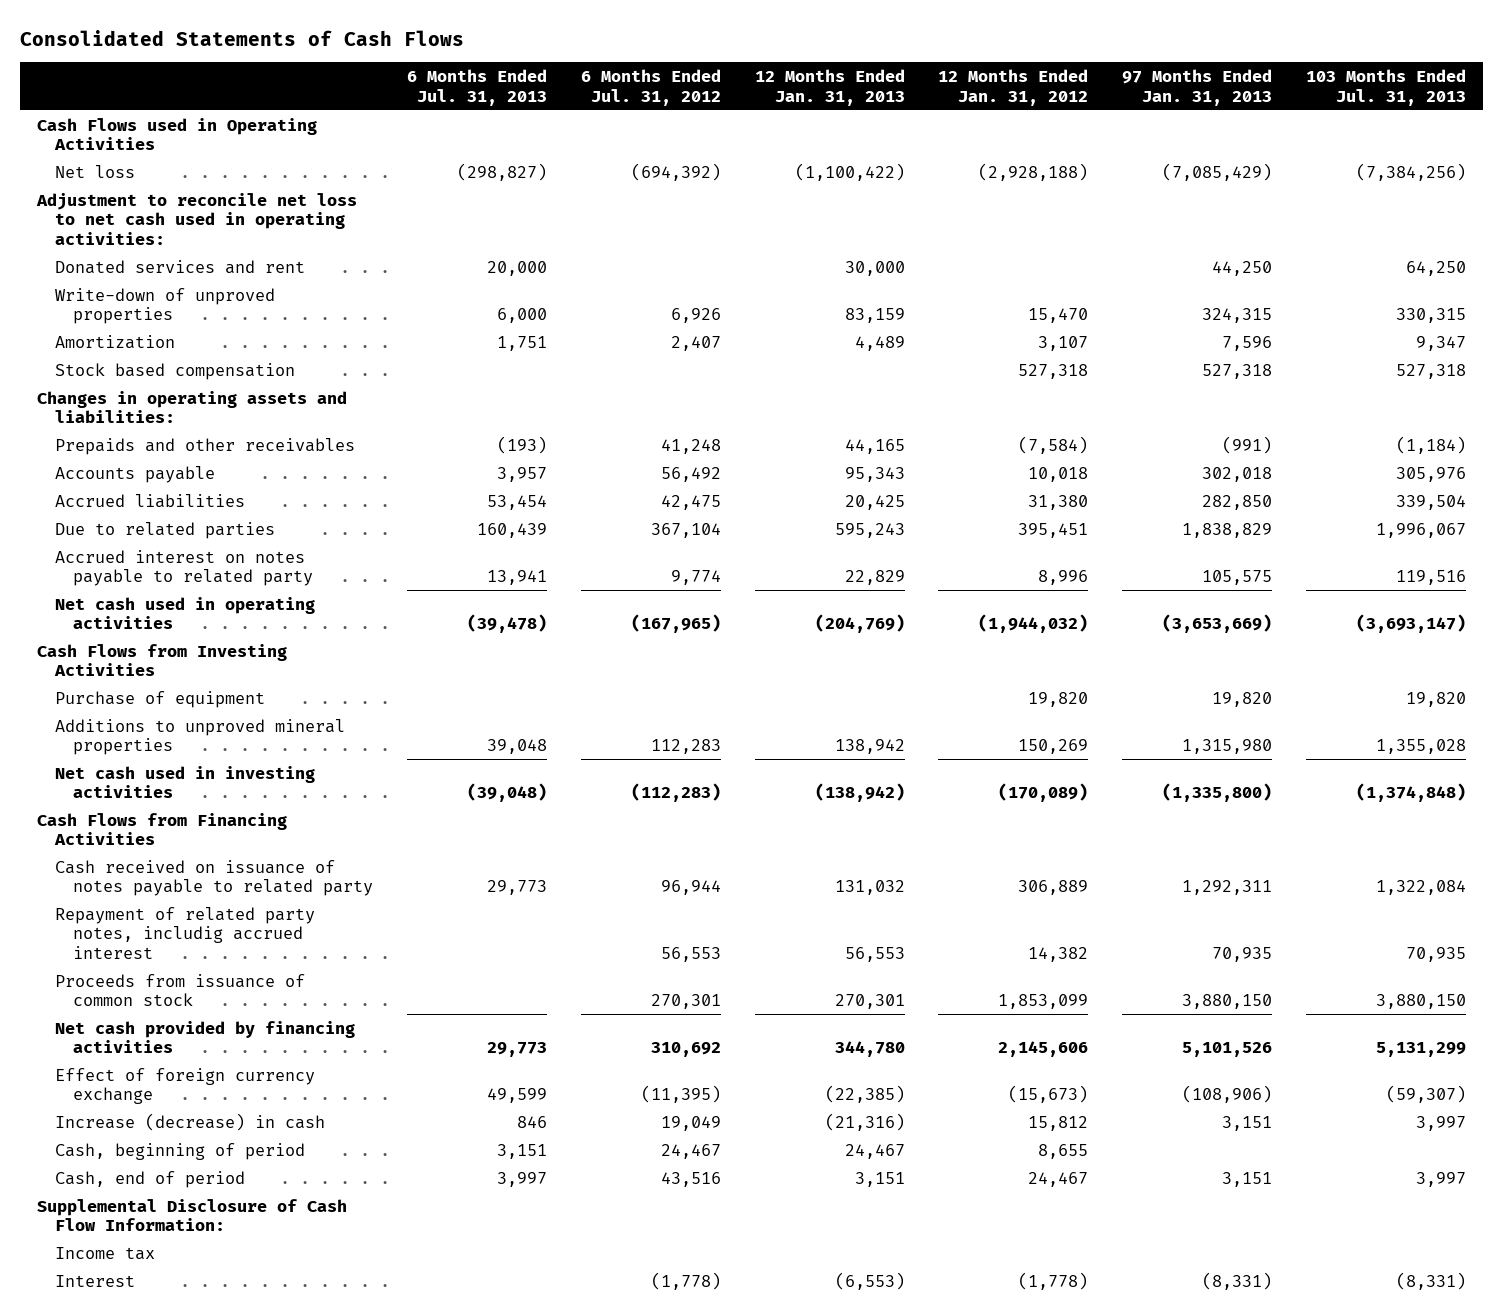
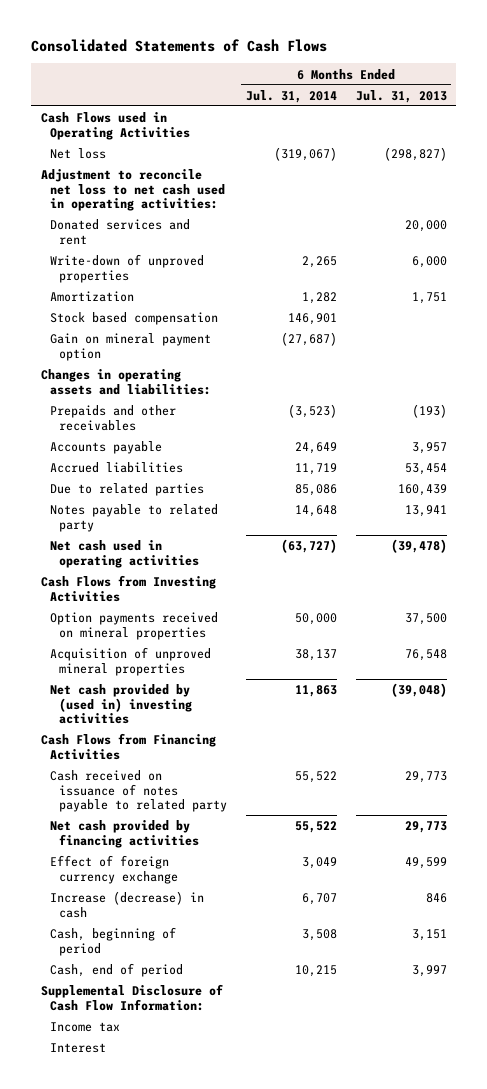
[580,69,721,106] 6 Months Ended Jul. 31, 2012 -> none
[754,69,905,106] 12 Months Ended Jan. 31, 2013 -> none
[938,69,1089,106] 12 Months Ended Jan. 31, 2012 -> none
[1122,69,1273,106] 97 Months Ended Jan. 31, 2013 -> none
[1305,69,1466,106] 103 Months Ended Jul. 31, 2013 -> none
none -> [245,89,337,103] Jul. 31, 2014
none -> [49,333,211,361] Gain on mineral payment option
[55,549,314,587] Accrued interest on notes payable to related party -> [49,504,218,532] Notes payable to related party
[55,690,266,708] Purchase of equipment -> none
none -> [49,612,218,640] Option payments received on mineral properties
[55,718,346,756] Additions to unproved mineral properties -> [49,647,211,676] Acquisition of unproved mineral properties
[487,739,548,755] 39,048 -> [404,649,447,662] 76,548
[55,765,316,799] Net cash used in investing activities -> [49,684,192,725] Net cash provided by (used in) investing activities
[55,906,316,959] Repayment of related party notes, includig accrued interest -> none
[55,973,306,1007] Proceeds from issuance of common stock -> none

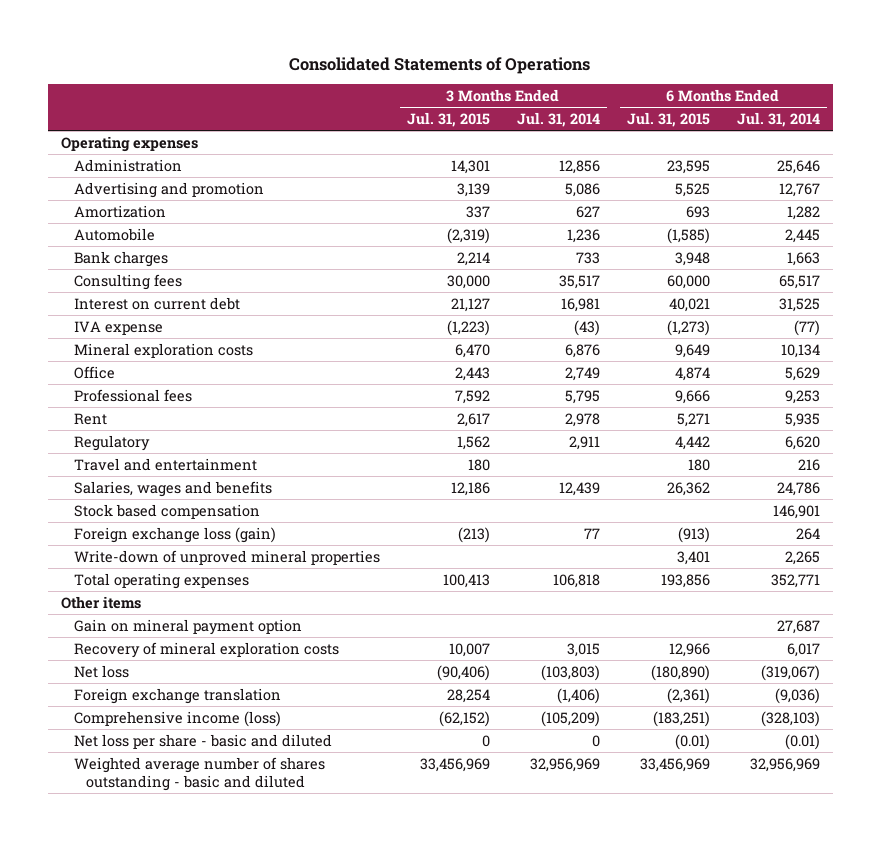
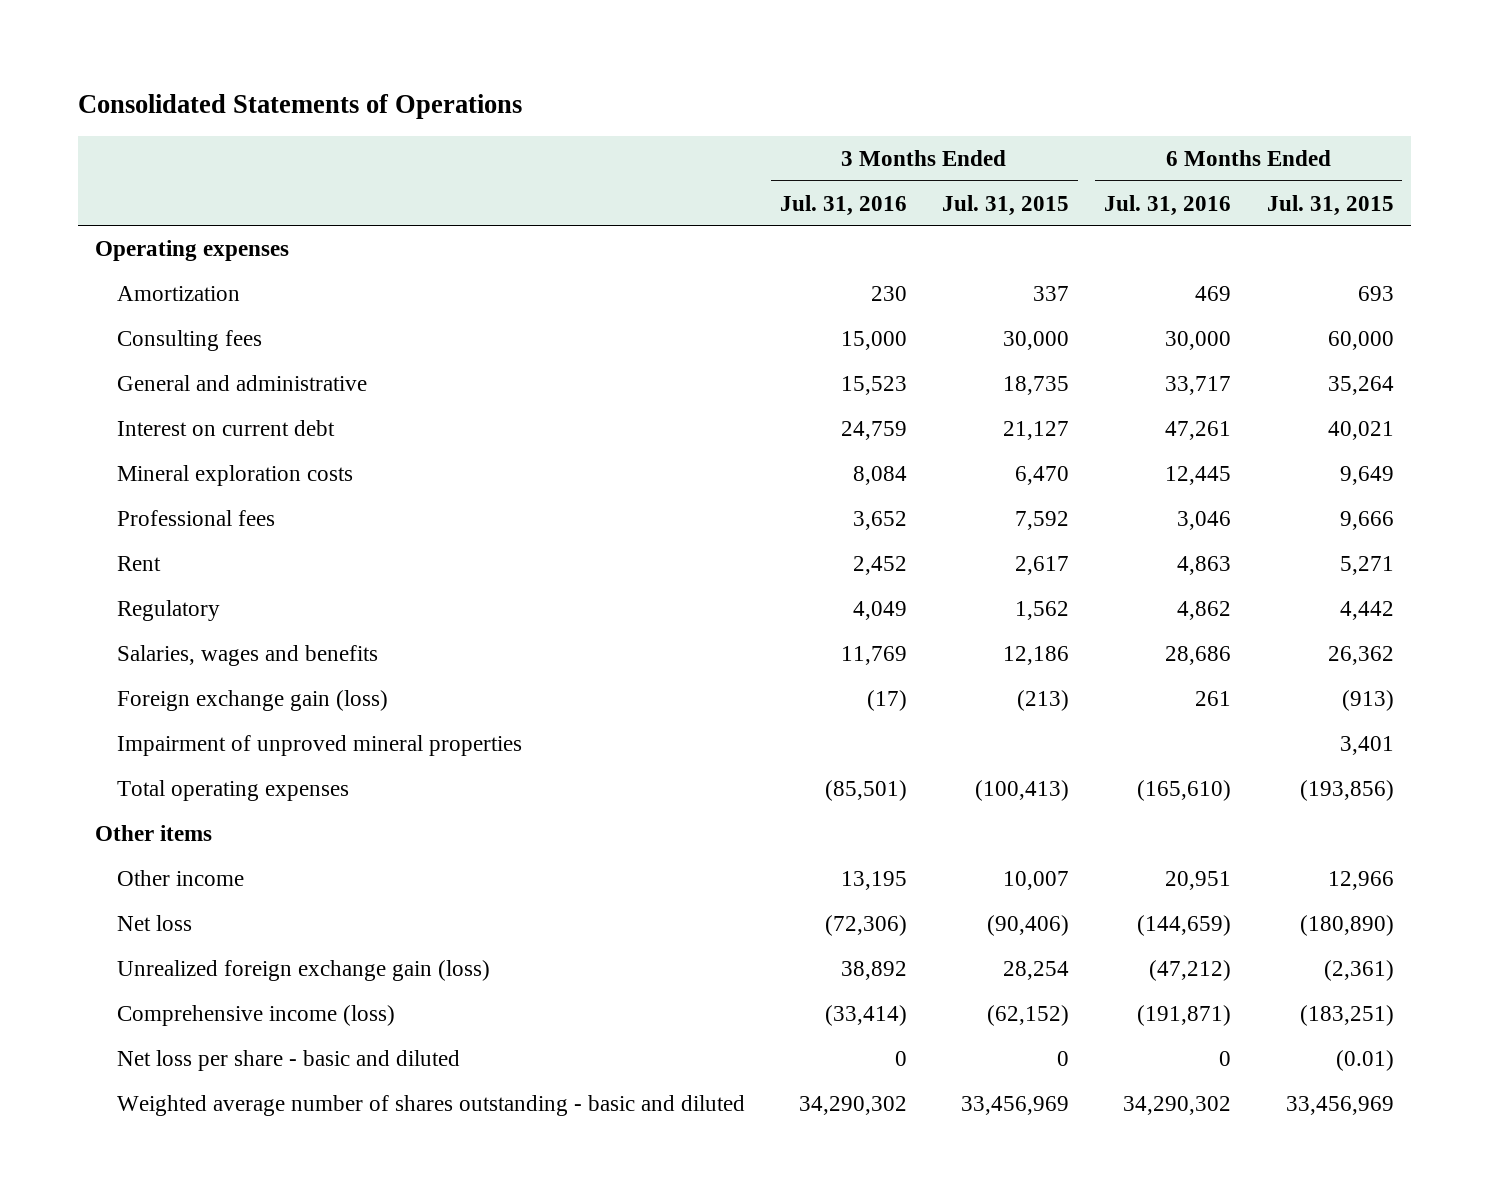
[516,111,600,127] Jul. 31, 2014 -> none
[736,111,820,127] Jul. 31, 2014 -> none
none -> [779,194,907,216] Jul. 31, 2016
none -> [1104,194,1232,216] Jul. 31, 2016
[73,158,182,172] Administration -> none
[73,181,264,198] Advertising and promotion -> none
[73,227,155,241] Automobile -> none
[73,250,168,267] Bank charges -> none
none -> [116,374,367,391] General and administrative
[73,320,163,335] IVA expense -> none
[73,365,115,379] Office -> none
[73,457,257,471] Travel and entertainment -> none
[73,503,260,519] Stock based compensation -> none
[73,526,276,543] Foreign exchange loss (gain) -> [116,689,388,711] Foreign exchange gain (loss)
[73,549,380,565] Write-down of unproved mineral properties -> [116,734,522,756] Impairment of unproved mineral properties
[442,573,490,588] 100,413 -> [975,779,1070,801] (100,413)
[660,573,710,588] 193,856 -> [1299,779,1394,801] (193,856)
[73,618,302,635] Gain on mineral payment option -> none
[73,641,339,658] Recovery of mineral exploration costs -> [116,869,244,886] Other income
[73,687,281,704] Foreign exchange translation -> [116,959,490,981] Unrealized foreign exchange gain (loss)

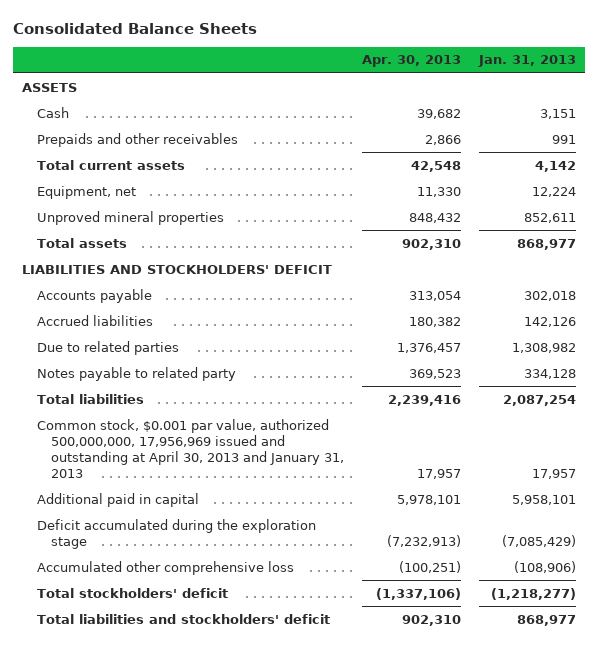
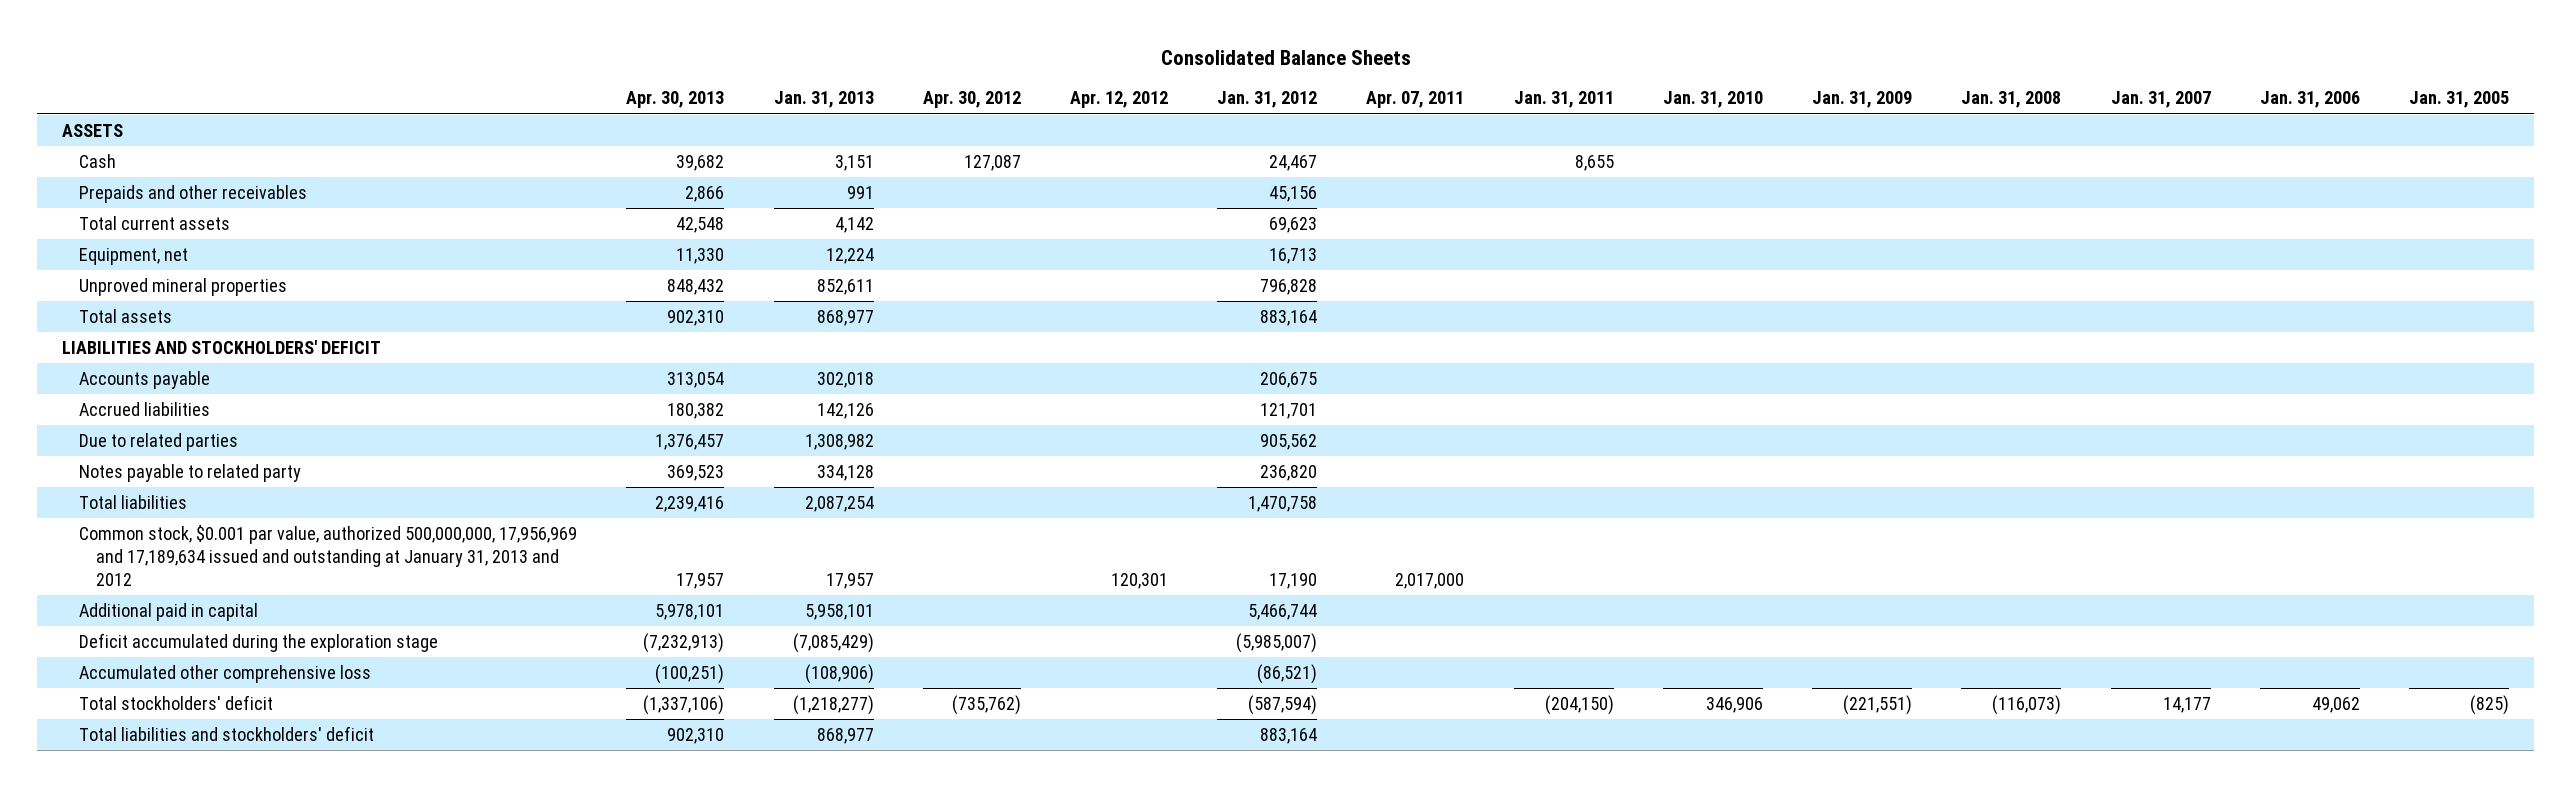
none -> [922,91,1021,109] Apr. 30, 2012
none -> [1070,91,1169,109] Apr. 12, 2012
none -> [1217,91,1318,109] Jan. 31, 2012
none -> [1366,91,1465,109] Apr. 07, 2011
none -> [1513,91,1614,109] Jan. 31, 2011
none -> [1662,91,1763,109] Jan. 31, 2010
none -> [1812,91,1913,109] Jan. 31, 2009
none -> [1961,91,2062,109] Jan. 31, 2008
none -> [2110,91,2211,109] Jan. 31, 2007
none -> [2259,91,2360,109] Jan. 31, 2006
none -> [2409,91,2510,109] Jan. 31, 2005
[36,418,345,479] Common stock, $0.001 par value, authorized 500,000,000, 17,956,969 issued and outstanding at April 30, 2013 and January 31, 2013 -> [79,524,578,586] Common stock, $0.001 par value, authorized 500,000,000, 17,956,969 and 17,189,634 issued and outstanding at January 31, 2013 and 2012

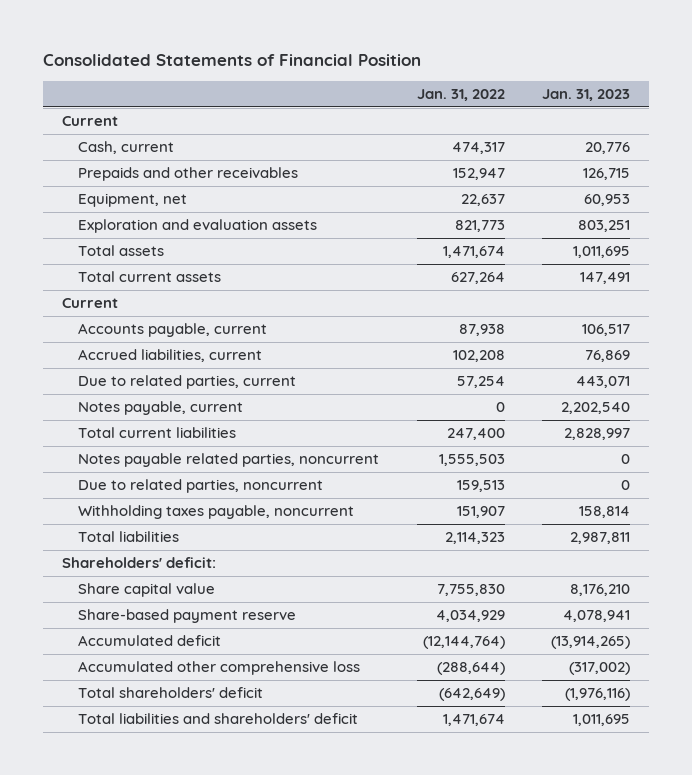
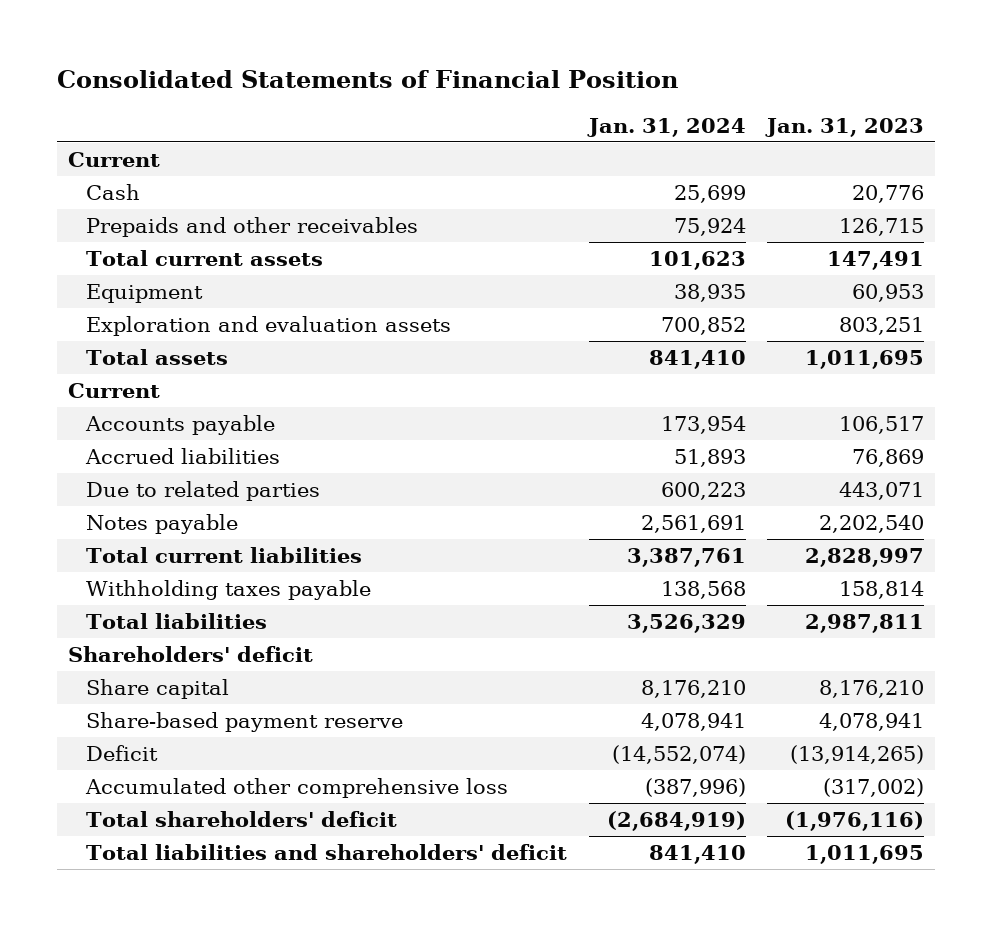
[416,89,505,102] Jan. 31, 2022 -> none
none -> [586,117,746,137] Jan. 31, 2024
[77,141,174,155] Cash, current -> [86,183,141,200] Cash
[77,271,221,283] Total current assets -> [86,249,324,266] Total current assets
[77,193,187,208] Equipment, net -> [86,283,204,303] Equipment
[77,323,267,338] Accounts payable, current -> [85,414,276,435] Accounts payable
[77,349,262,363] Accrued liabilities, current -> [85,447,281,464] Accrued liabilities
[77,375,296,390] Due to related parties, current -> [86,480,321,501] Due to related parties
[77,401,243,416] Notes payable, current -> [86,513,239,534] Notes payable
[77,453,379,468] Notes payable related parties, noncurrent -> none
[77,479,323,494] Due to related parties, noncurrent -> none
[77,505,354,520] Withholding taxes payable, noncurrent -> [86,579,372,600] Withholding taxes payable
[61,557,216,569] Shareholders' deficit: -> [67,645,313,662] Shareholders' deficit
[77,583,215,598] Share capital value -> [86,678,230,699] Share capital
[77,635,221,647] Accumulated deficit -> [86,744,159,761] Deficit

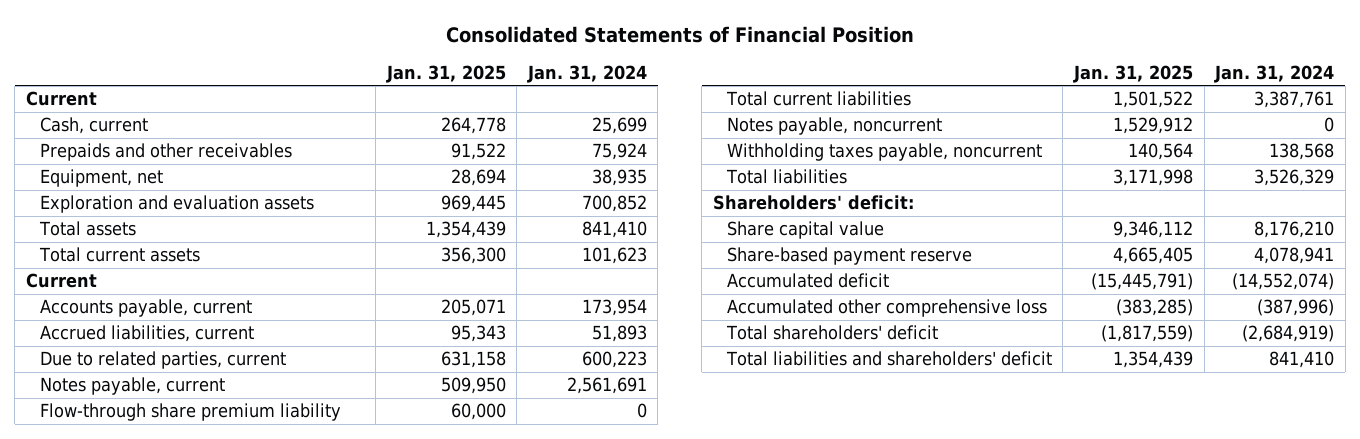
[765,117,925,137] Jan. 31, 2023 -> none
none -> [385,65,506,84] Jan. 31, 2025
[86,183,141,200] Cash -> [39,117,148,135] Cash, current
[86,283,204,303] Equipment -> [39,169,163,188] Equipment, net
[86,249,324,266] Total current assets -> [38,247,200,263] Total current assets
[85,414,276,435] Accounts payable -> [39,299,252,318] Accounts payable, current
[85,447,281,464] Accrued liabilities -> [39,325,254,343] Accrued liabilities, current
[86,480,321,501] Due to related parties -> [39,351,286,370] Due to related parties, current
[86,513,239,534] Notes payable -> [39,377,225,396] Notes payable, current
none -> [39,403,341,422] Flow-through share premium liability
none -> [726,117,942,136] Notes payable, noncurrent
[86,579,372,600] Withholding taxes payable -> [726,143,1042,162] Withholding taxes payable, noncurrent
[67,645,313,662] Shareholders' deficit -> [713,195,915,211] Shareholders' deficit:
[86,678,230,699] Share capital -> [726,221,884,240] Share capital value
[86,744,159,761] Deficit -> [726,273,889,289] Accumulated deficit

